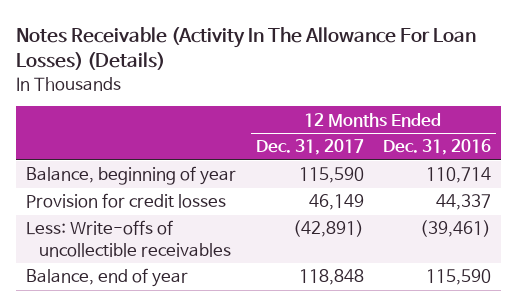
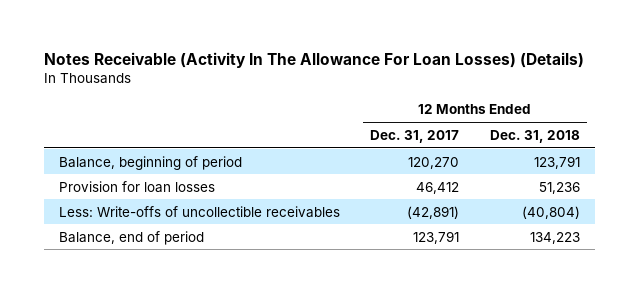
[382,139,491,156] Dec. 31, 2016 -> none
none -> [489,129,580,143] Dec. 31, 2018
[26,166,237,186] Balance, beginning of year -> [59,155,243,170] Balance, beginning of period
[298,167,364,184] 115,590 -> [408,156,460,169] 120,270
[26,193,227,209] Provision for credit losses -> [59,180,216,193] Provision for loan losses
[308,194,364,211] 46,149 -> [416,181,460,194] 46,412
[26,268,189,288] Balance, end of year -> [59,230,205,245] Balance, end of period
[298,269,364,286] 118,848 -> [413,230,460,244] 123,791

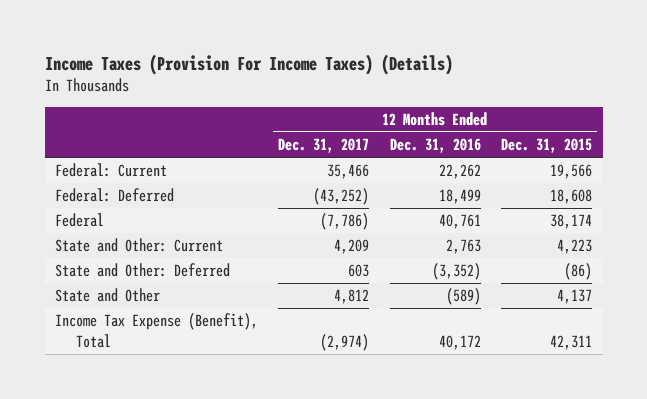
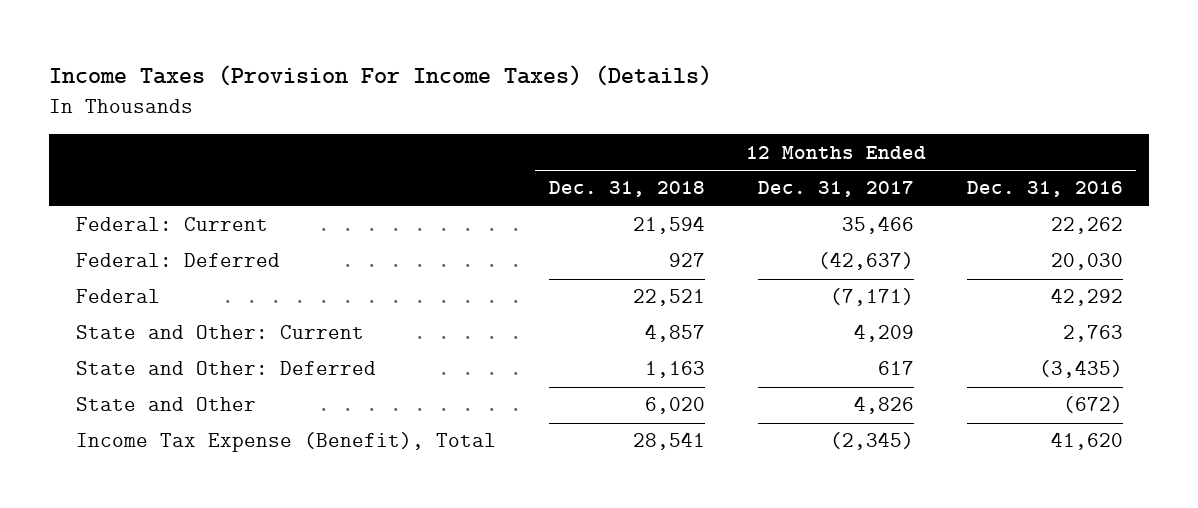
[501,138,593,154] Dec. 31, 2015 -> none
none -> [548,181,705,198] Dec. 31, 2018
[313,188,370,206] (43,252) -> [817,252,914,271] (42,637)
[438,189,481,205] 18,499 -> [1050,253,1123,271] 20,030
[320,213,370,231] (7,786) -> [829,288,914,307] (7,171)
[438,214,481,230] 40,761 -> [1050,288,1123,307] 42,292
[348,264,370,278] 603 -> [877,361,914,376] 617
[431,263,481,281] (3,352) -> [1038,360,1123,379] (3,435)
[334,289,370,305] 4,812 -> [853,396,914,415] 4,826
[445,288,481,306] (589) -> [1062,396,1123,414] (672)
[320,333,370,351] (2,974) -> [829,432,914,451] (2,345)
[438,334,481,350] 40,172 -> [1050,432,1123,451] 41,620

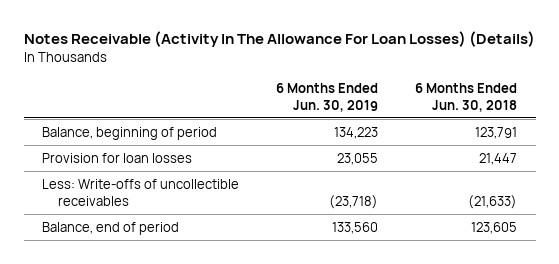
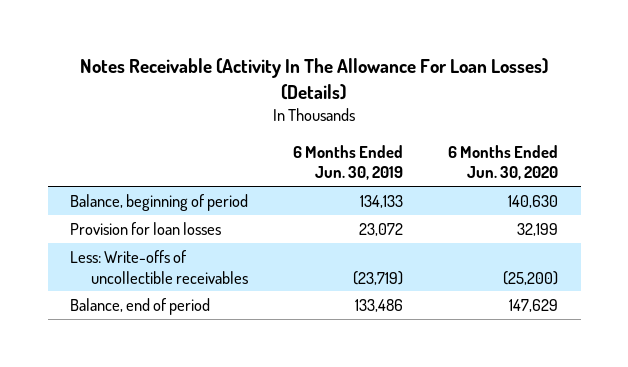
[415,82,518,112] 6 Months Ended Jun. 30, 2018 -> none
none -> [448,144,559,181] 6 Months Ended Jun. 30, 2020
[334,126,379,139] 134,223 -> [360,194,404,208] 134,133
[337,152,379,165] 23,055 -> [359,222,404,236] 23,072
[329,194,379,209] (23,718) -> [353,270,404,285] (23,719)
[332,221,379,234] 133,560 -> [355,298,404,312] 133,486

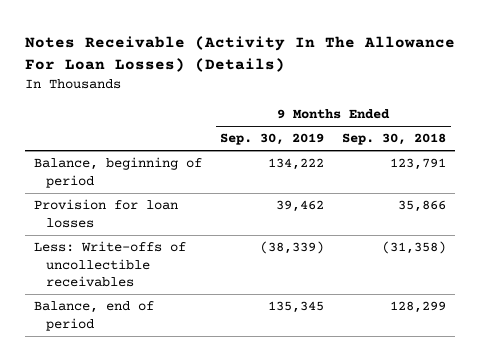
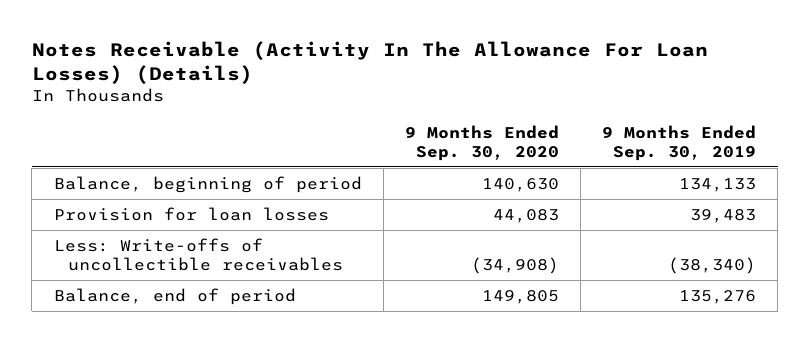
[342,133,447,146] Sep. 30, 2018 -> none
none -> [404,124,559,161] 9 Months Ended Sep. 30, 2020
[268,158,325,171] 134,222 -> [679,177,757,192] 134,133
[276,200,325,213] 39,462 -> [690,208,757,223] 39,483
[260,241,325,255] (38,339) -> [668,257,757,275] (38,340)
[268,301,325,314] 135,345 -> [679,289,757,304] 135,276

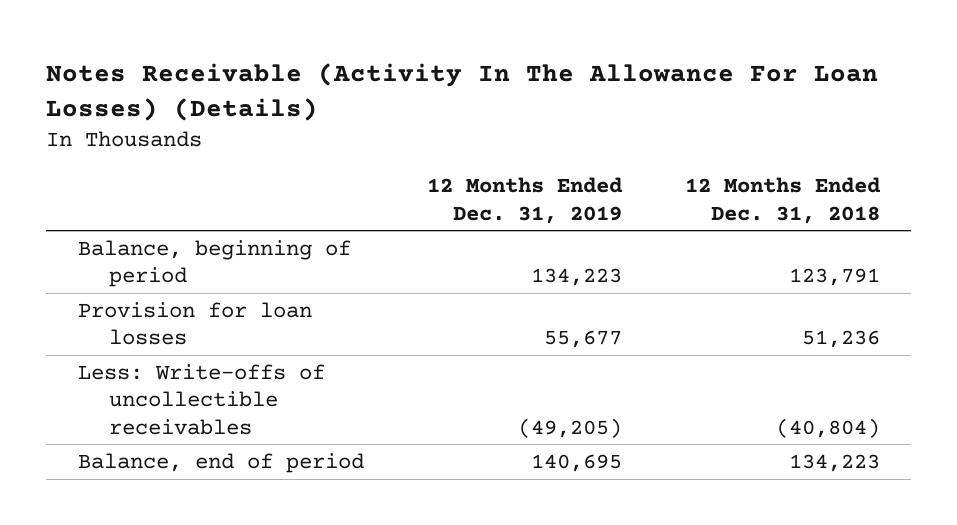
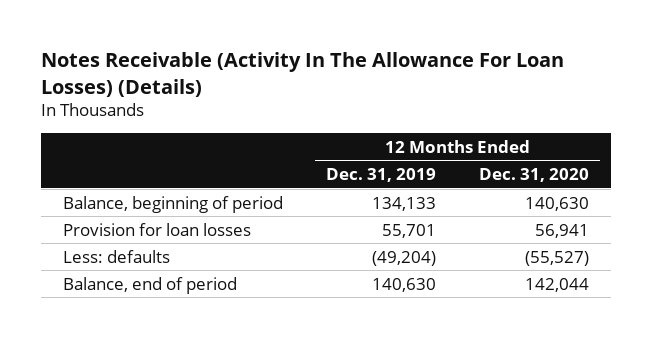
[684,177,881,224] 12 Months Ended Dec. 31, 2018 -> none
none -> [479,168,590,183] Dec. 31, 2020
[77,363,325,435] Less: Write-offs of uncollectible receivables -> none
[530,268,622,287] 134,223 -> [372,196,437,211] 134,133
[543,330,622,349] 55,677 -> [382,223,437,238] 55,701
none -> [62,249,170,263] Less: defaults
[530,453,622,472] 140,695 -> [372,277,437,292] 140,630

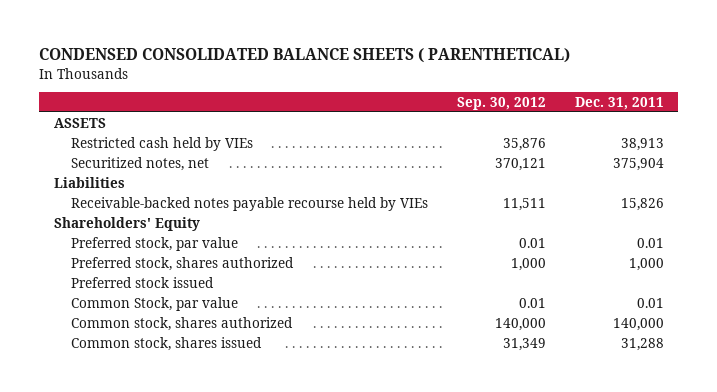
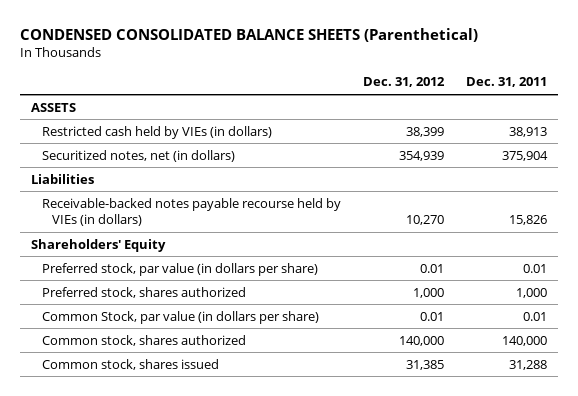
[39,48,571,64] CONDENSED CONSOLIDATED BALANCE SHEETS ( PARENTHETICAL) -> [19,27,478,42] CONDENSED CONSOLIDATED BALANCE SHEETS (Parenthetical)
[456,96,546,110] Sep. 30, 2012 -> none
none -> [362,77,445,88] Dec. 31, 2012
[70,136,253,151] Restricted cash held by VIEs -> [41,125,272,139] Restricted cash held by VIEs (in dollars)
[70,156,209,171] Securitized notes, net -> [41,149,235,162] Securitized notes, net (in dollars)
[70,196,428,211] Receivable-backed notes payable recourse held by VIEs -> [41,197,341,227] Receivable-backed notes payable recourse held by VIEs (in dollars)
[70,236,238,251] Preferred stock, par value -> [41,262,318,276] Preferred stock, par value (in dollars per share)
[70,276,214,288] Preferred stock issued -> none
[70,296,238,311] Common Stock, par value -> [41,310,319,324] Common Stock, par value (in dollars per share)

